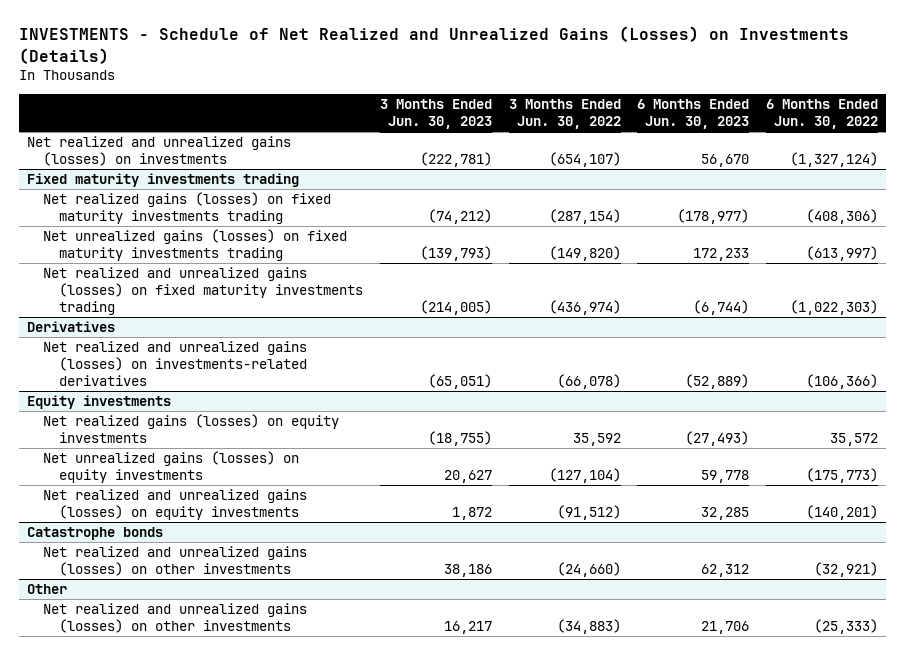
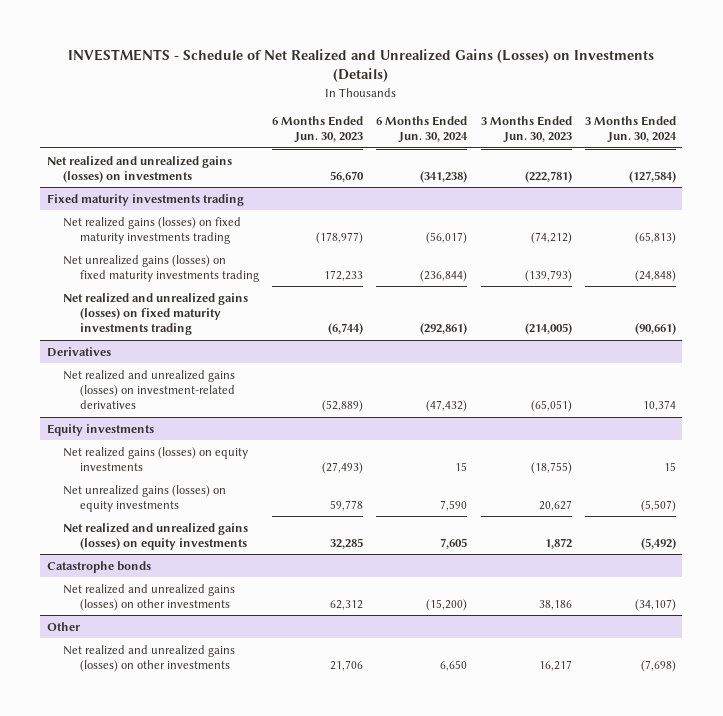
[508,99,621,129] 3 Months Ended Jun. 30, 2022 -> none
[765,99,878,129] 6 Months Ended Jun. 30, 2022 -> none
none -> [376,115,469,144] 6 Months Ended Jun. 30, 2024
none -> [584,115,677,144] 3 Months Ended Jun. 30, 2024
[43,341,308,386] Net realized and unrealized gains (losses) on investments-related derivatives -> [63,369,236,410] Net realized and unrealized gains (losses) on investment-related derivatives

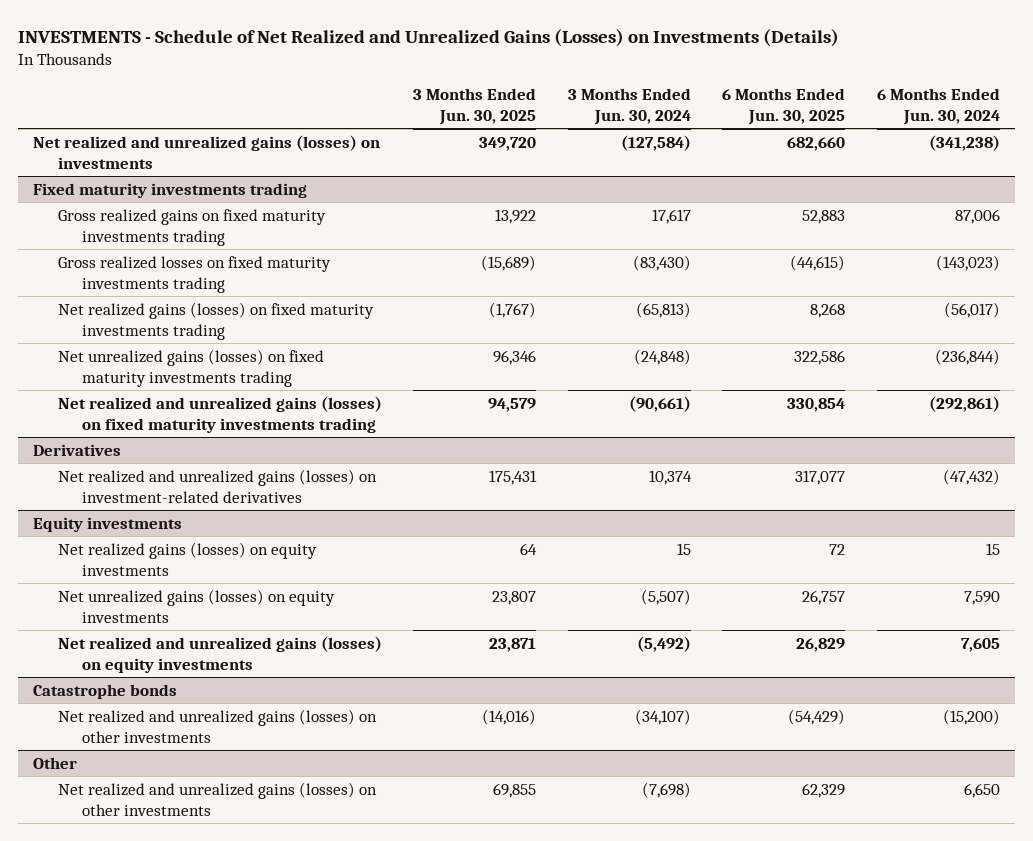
[271,115,363,144] 6 Months Ended Jun. 30, 2023 -> none
[480,115,572,144] 3 Months Ended Jun. 30, 2023 -> none
none -> [413,87,537,125] 3 Months Ended Jun. 30, 2025
none -> [722,87,846,125] 6 Months Ended Jun. 30, 2025
none -> [57,208,326,246] Gross realized gains on fixed maturity investments trading
none -> [57,255,331,293] Gross realized losses on fixed maturity investments trading

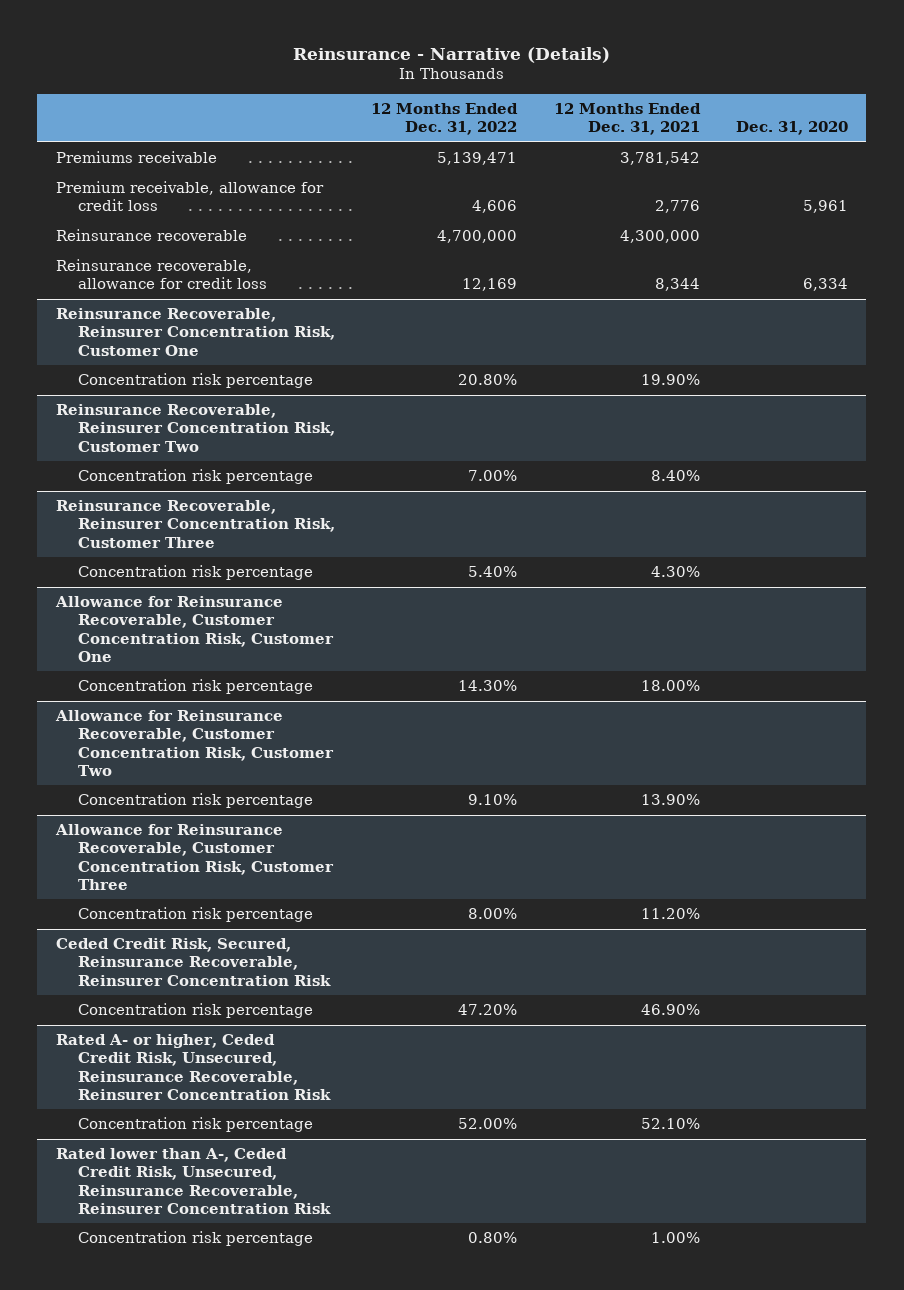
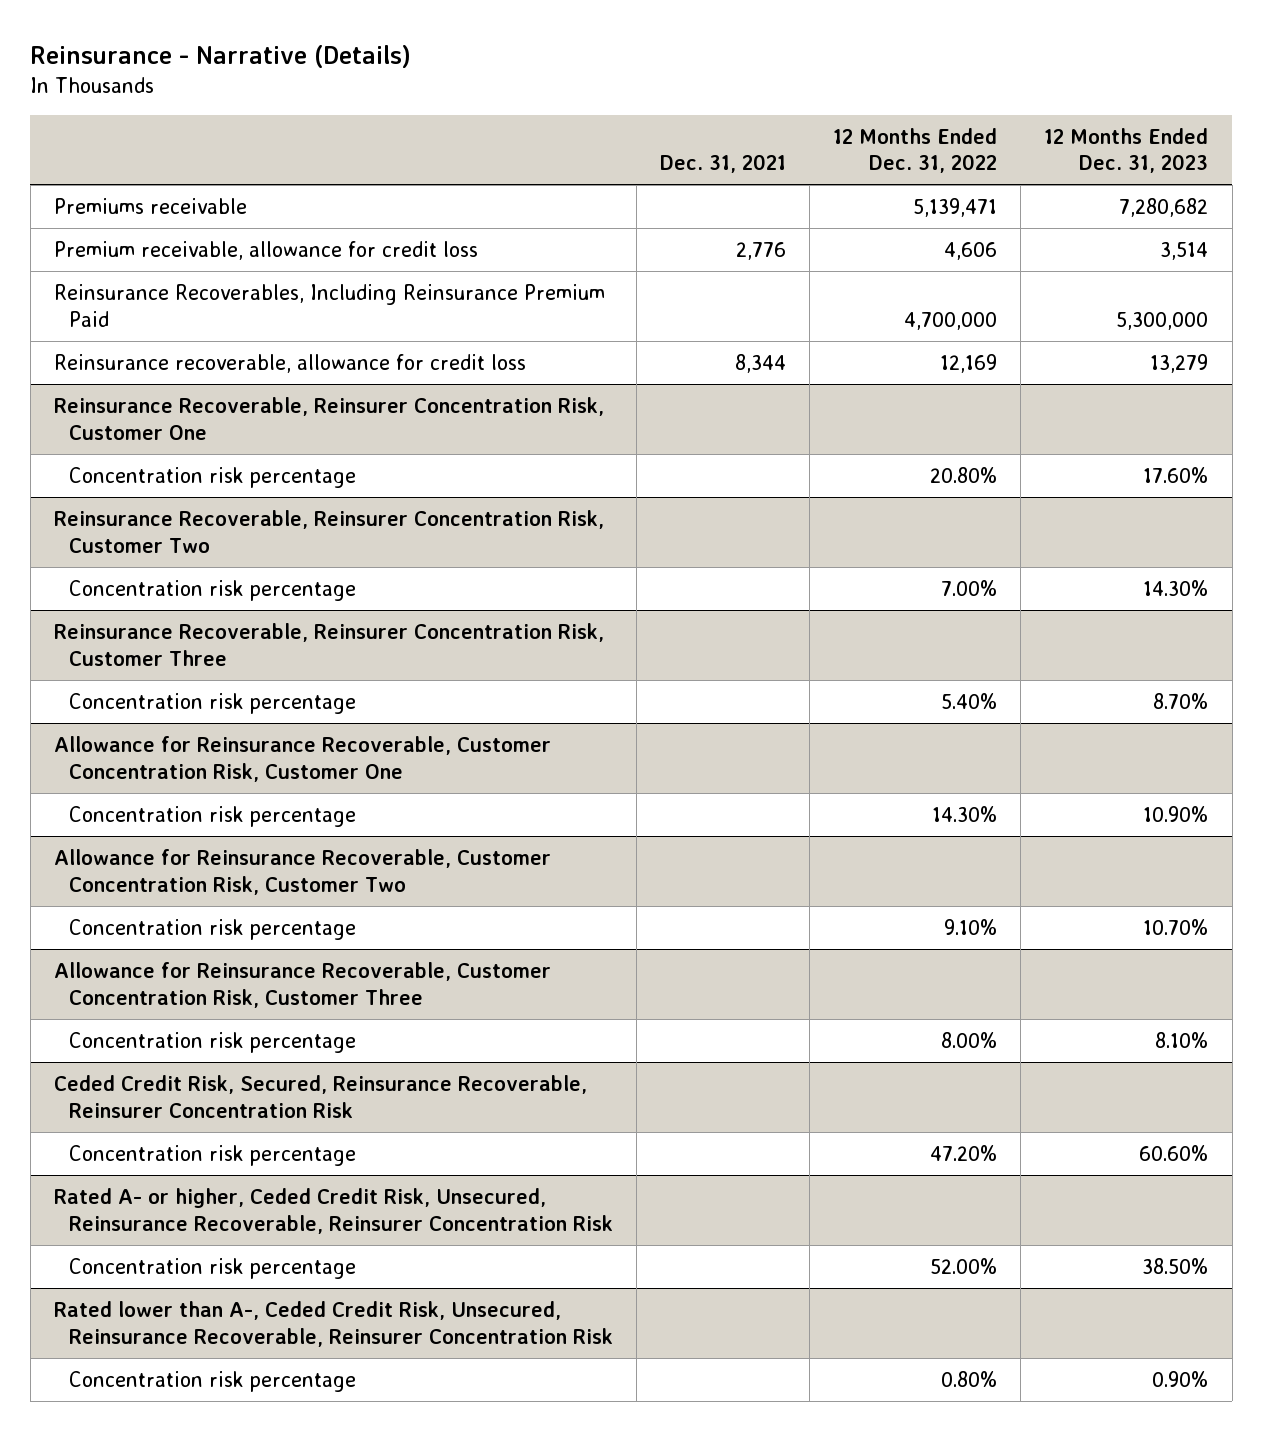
[553,102,701,136] 12 Months Ended Dec. 31, 2021 -> none
[736,121,849,136] Dec. 31, 2020 -> none
none -> [660,154,787,174] Dec. 31, 2021
none -> [1044,127,1209,174] 12 Months Ended Dec. 31, 2023
[55,229,247,242] Reinsurance recoverable -> [53,283,605,327] Reinsurance Recoverables, Including Reinsurance Premium Paid

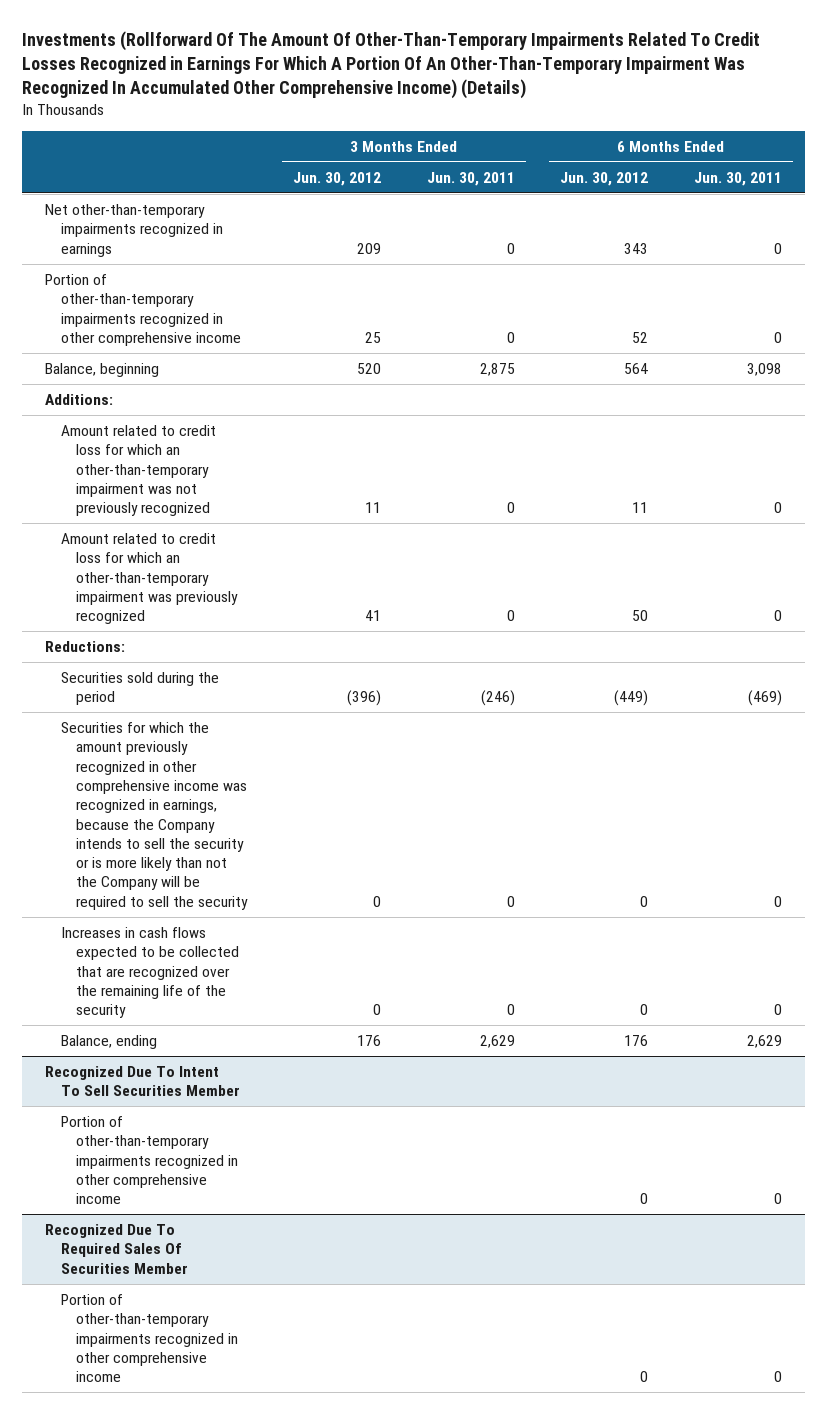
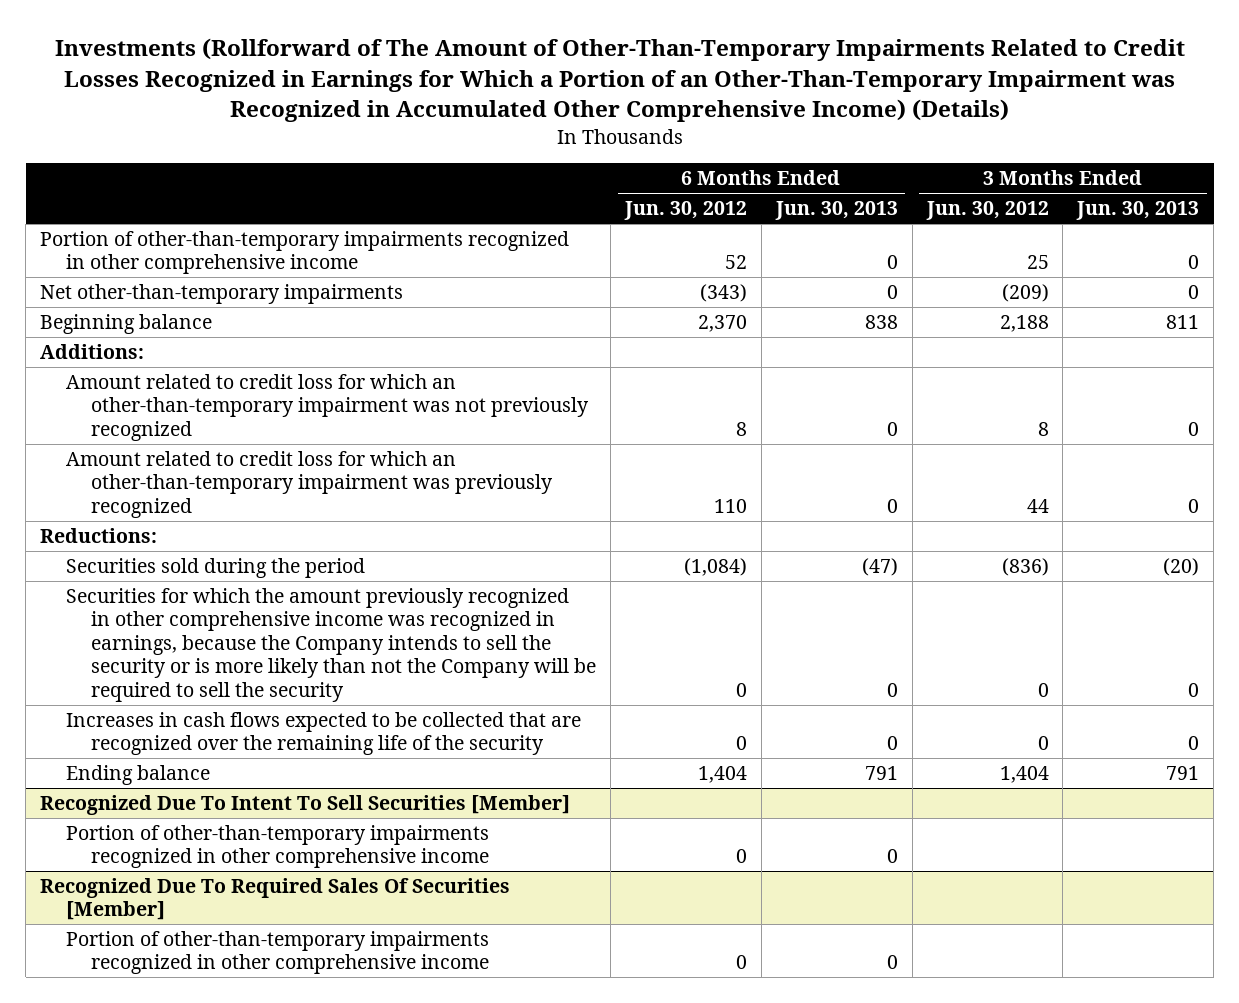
[22,31,761,100] Investments (Rollforward Of The Amount Of Other-Than-Temporary Impairments Related To Credit Losses Recognized in Earnings For Which A Portion Of An Other-Than-Temporary Impairment Was Recognized In Accumulated Other Comprehensive Income) (Details) -> [54,38,1185,123] Investments (Rollforward of The Amount of Other-Than-Temporary Impairments Related to Credit Losses Recognized in Earnings for Which a Portion of an Other-Than-Temporary Impairment was Recognized in Accumulated Other Comprehensive Income) (Details)
[426,171,515,186] Jun. 30, 2011 -> none
[693,171,782,186] Jun. 30, 2011 -> none
none -> [774,201,898,221] Jun. 30, 2013
none -> [1076,201,1200,221] Jun. 30, 2013
[45,204,223,257] Net other-than-temporary impairments recognized in earnings -> none
none -> [40,284,404,305] Net other-than-temporary impairments
[45,363,160,378] Balance, beginning -> [40,314,213,335] Beginning balance
[357,363,382,375] 520 -> [999,315,1049,333] 2,188
[624,363,649,375] 564 -> [698,315,748,333] 2,370
[365,502,382,514] 11 -> [1037,421,1049,436] 8
[632,502,649,514] 11 -> [736,421,748,436] 8
[365,610,382,622] 41 -> [1026,498,1049,513] 44
[632,610,649,622] 50 -> [714,498,748,513] 110
[347,690,382,707] (396) -> [1001,558,1049,577] (836)
[614,690,649,707] (449) -> [684,558,748,577] (1,084)
[60,1035,157,1050] Balance, ending -> [65,765,210,786] Ending balance
[357,1035,382,1047] 176 -> [999,766,1049,784] 1,404
[624,1035,649,1047] 176 -> [698,766,748,784] 1,404
[45,1066,240,1097] Recognized Due To Intent To Sell Securities Member -> [40,795,571,816] Recognized Due To Intent To Sell Securities [Member]
[45,1224,188,1274] Recognized Due To Required Sales Of Securities Member -> [40,878,511,921] Recognized Due To Required Sales Of Securities [Member]

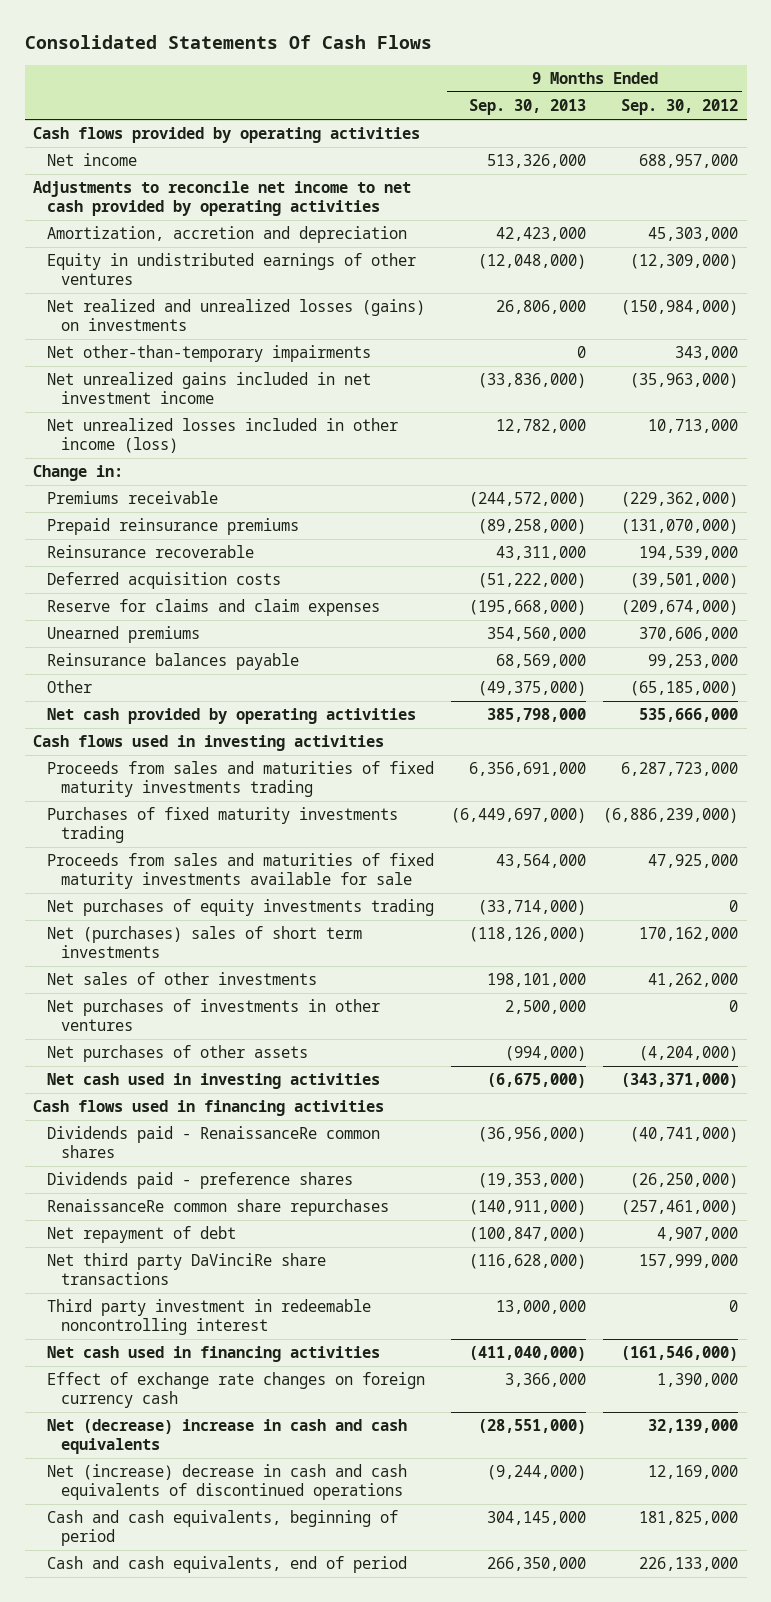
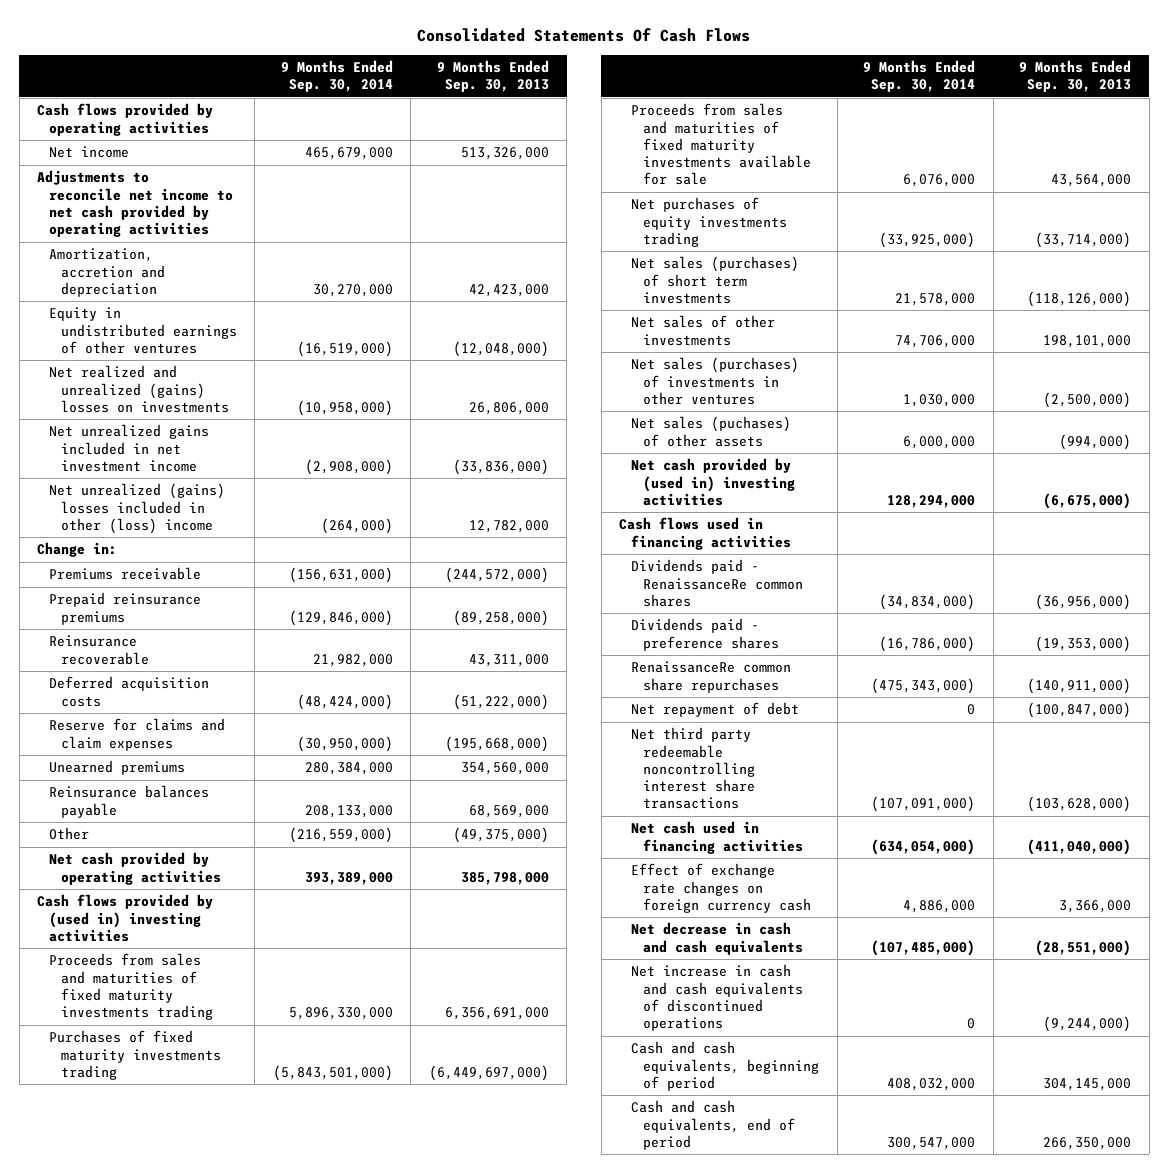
[621,99,739,116] Sep. 30, 2012 -> none
none -> [280,59,393,93] 9 Months Ended Sep. 30, 2014
[47,345,372,363] Net other-than-temporary impairments -> none
[47,299,426,331] Net realized and unrealized losses (gains) on investments -> [49,365,229,413] Net realized and unrealized (gains) losses on investments
[47,418,399,453] Net unrealized losses included in other income (loss) -> [49,483,226,534] Net unrealized (gains) losses included in other (loss) income
[33,735,385,752] Cash flows used in investing activities -> [37,894,214,942] Cash flows provided by (used in) investing activities
[47,926,363,958] Net (purchases) sales of short term investments -> [631,256,800,304] Net sales (purchases) of short term investments
[47,999,381,1031] Net purchases of investments in other ventures -> [631,357,800,405] Net sales (purchases) of investments in other ventures
[505,1000,587,1015] 2,500,000 -> [1043,391,1132,408] (2,500,000)
[47,1045,309,1063] Net purchases of other assets -> [631,416,792,447] Net sales (puchases) of other assets
[47,1073,381,1090] Net cash used in investing activities -> [631,458,796,506] Net cash provided by (used in) investing activities
[47,1299,372,1335] Third party investment in redeemable noncontrolling interest -> none
[47,1253,327,1285] Net third party DaVinciRe share transactions -> [631,727,756,810] Net third party redeemable noncontrolling interest share transactions
[469,1254,587,1270] (116,628,000) -> [1027,796,1132,813] (103,628,000)
[47,1419,408,1454] Net (decrease) increase in cash and cash equivalents -> [631,922,804,955] Net decrease in cash and cash equivalents
[47,1464,408,1500] Net (increase) decrease in cash and cash equivalents of discontinued operations -> [631,964,804,1032] Net increase in cash and cash equivalents of discontinued operations

